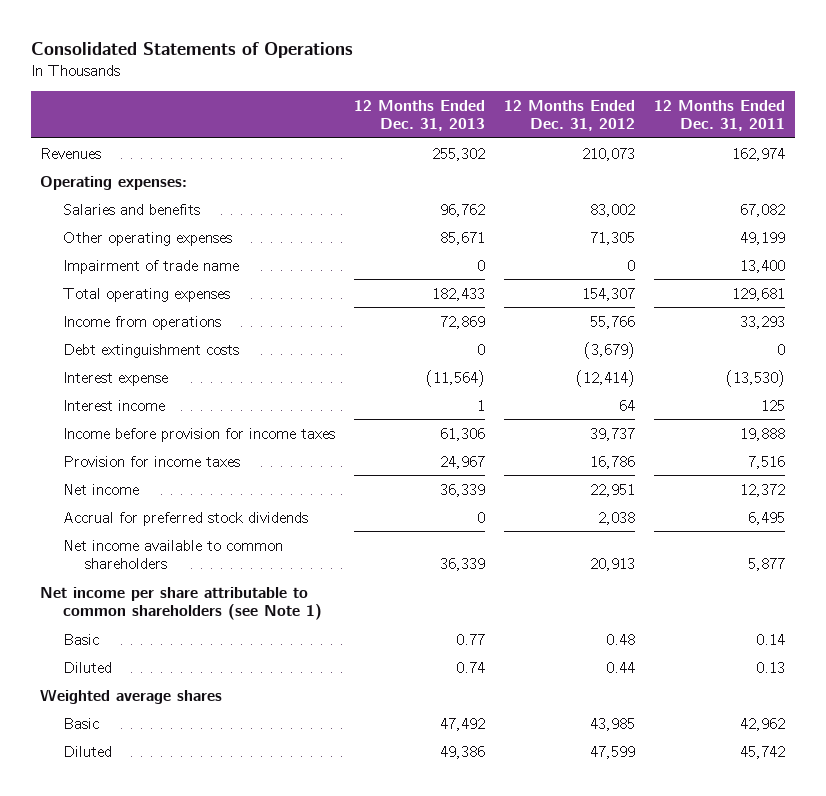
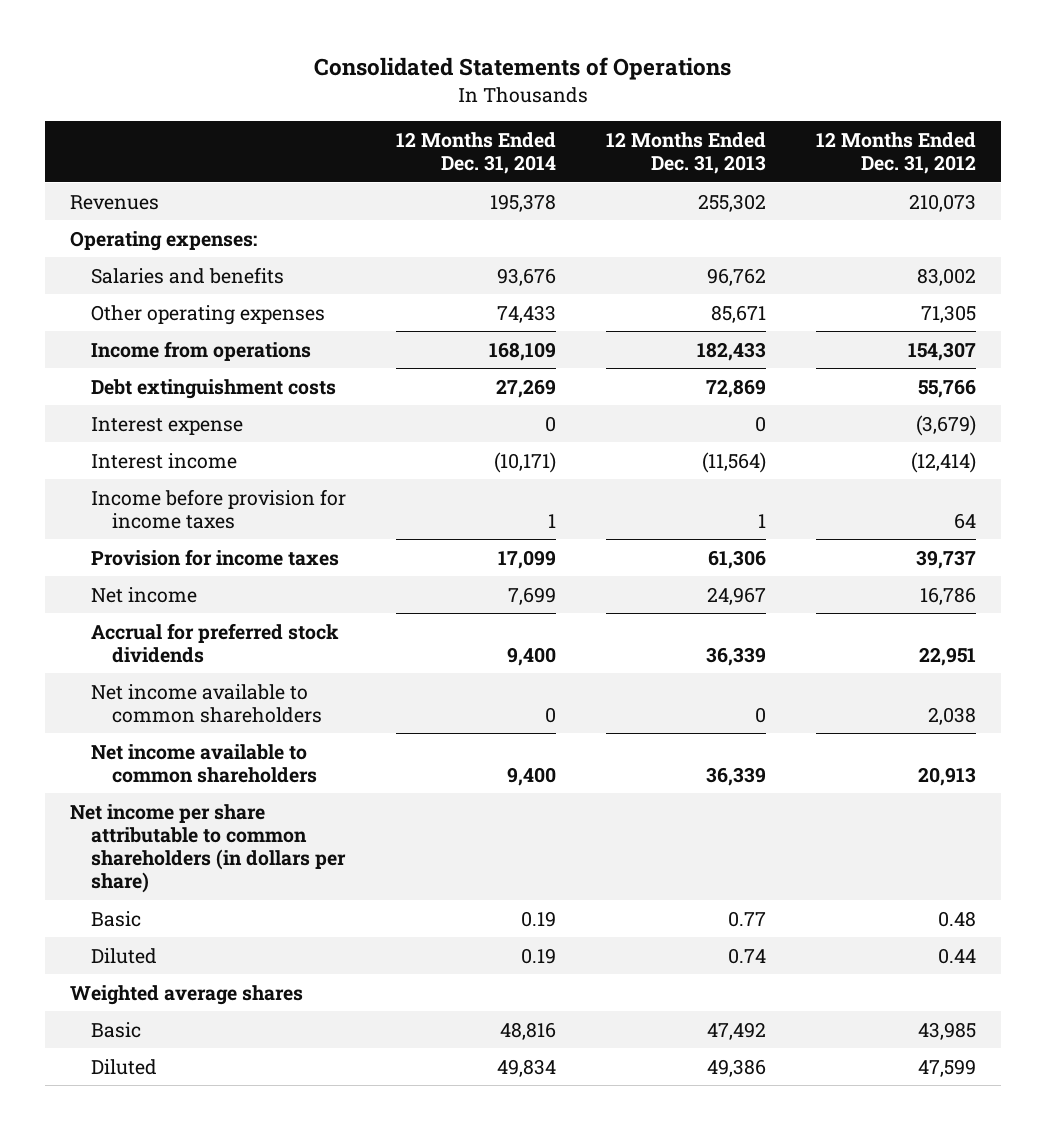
[654,99,786,131] 12 Months Ended Dec. 31, 2011 -> none
none -> [395,131,556,175] 12 Months Ended Dec. 31, 2014
[62,259,239,274] Impairment of trade name -> none
[62,287,230,302] Total operating expenses -> [90,340,311,361] Income from operations
[62,315,221,330] Income from operations -> [90,378,336,399] Debt extinguishment costs
[62,343,239,358] Debt extinguishment costs -> [90,416,243,435] Interest expense
[62,371,168,386] Interest expense -> [90,452,237,469] Interest income
[62,399,165,411] Interest income -> [90,488,346,529] Income before provision for income taxes
[62,427,335,442] Income before provision for income taxes -> [90,548,339,566] Provision for income taxes
[62,455,240,467] Provision for income taxes -> [90,586,197,603] Net income
[62,483,139,495] Net income -> [90,622,339,663] Accrual for preferred stock dividends
[62,511,308,526] Accrual for preferred stock dividends -> [90,683,322,723] Net income available to common shareholders
[40,586,322,621] Net income per share attributable to common shareholders (see Note 1) -> [69,803,346,894] Net income per share attributable to common shareholders (in dollars per share)

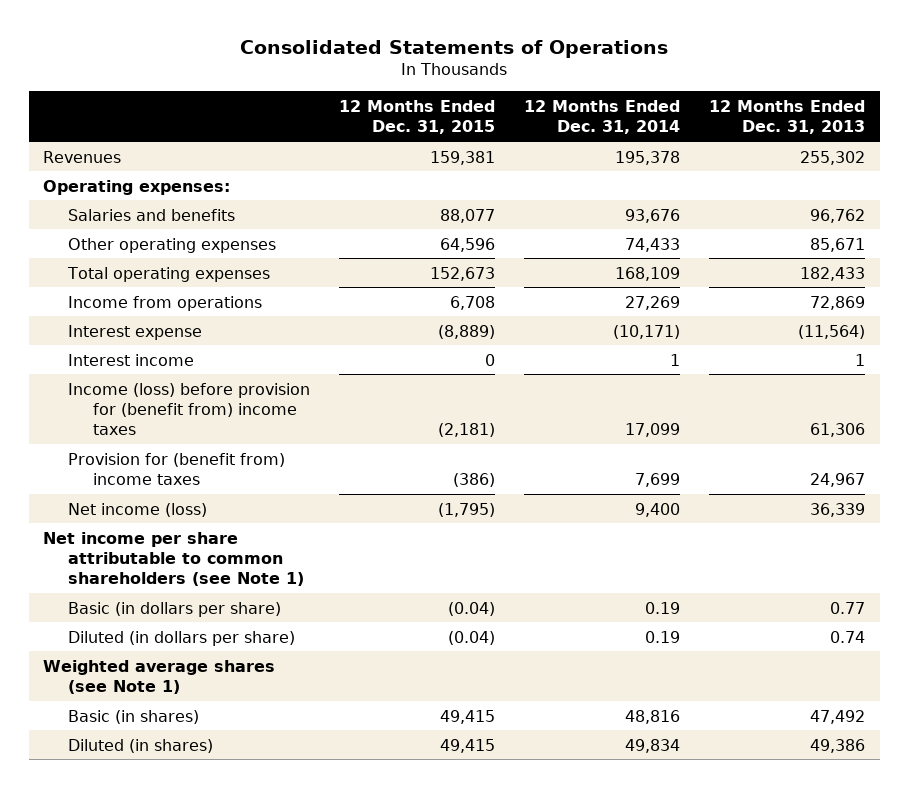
[815,131,976,175] 12 Months Ended Dec. 31, 2012 -> none
none -> [339,99,496,135] 12 Months Ended Dec. 31, 2015
[90,378,336,399] Debt extinguishment costs -> none
[90,488,346,529] Income before provision for income taxes -> none
[90,683,322,723] Net income available to common shareholders -> none
[90,743,317,783] Net income available to common shareholders -> none
none -> [67,266,271,282] Total operating expenses
[488,341,556,361] 168,109 -> [625,295,681,310] 27,269
[696,341,766,361] 182,433 -> [810,295,866,310] 72,869
[544,415,556,432] 0 -> [613,324,681,339] (10,171)
[754,415,766,432] 0 -> [798,324,866,339] (11,564)
[493,451,556,473] (10,171) -> [670,353,681,366] 1
[701,451,766,473] (11,564) -> [855,353,866,366] 1
[90,548,339,566] Provision for income taxes -> [68,382,311,436] Income (loss) before provision for (benefit from) income taxes
[90,586,197,603] Net income -> [68,452,286,485] Provision for (benefit from) income taxes
[90,622,339,663] Accrual for preferred stock dividends -> [68,502,208,517] Net income (loss)
[69,803,346,894] Net income per share attributable to common shareholders (in dollars per share) -> [43,531,305,587] Net income per share attributable to common shareholders (see Note 1)
[90,910,141,927] Basic -> [68,601,282,617] Basic (in dollars per share)
[90,947,157,964] Diluted -> [68,630,296,646] Diluted (in dollars per share)
[69,984,303,1005] Weighted average shares -> [43,659,276,694] Weighted average shares (see Note 1)
[90,1021,141,1038] Basic -> [68,709,200,724] Basic (in shares)
[90,1058,157,1075] Diluted -> [68,738,214,753] Diluted (in shares)

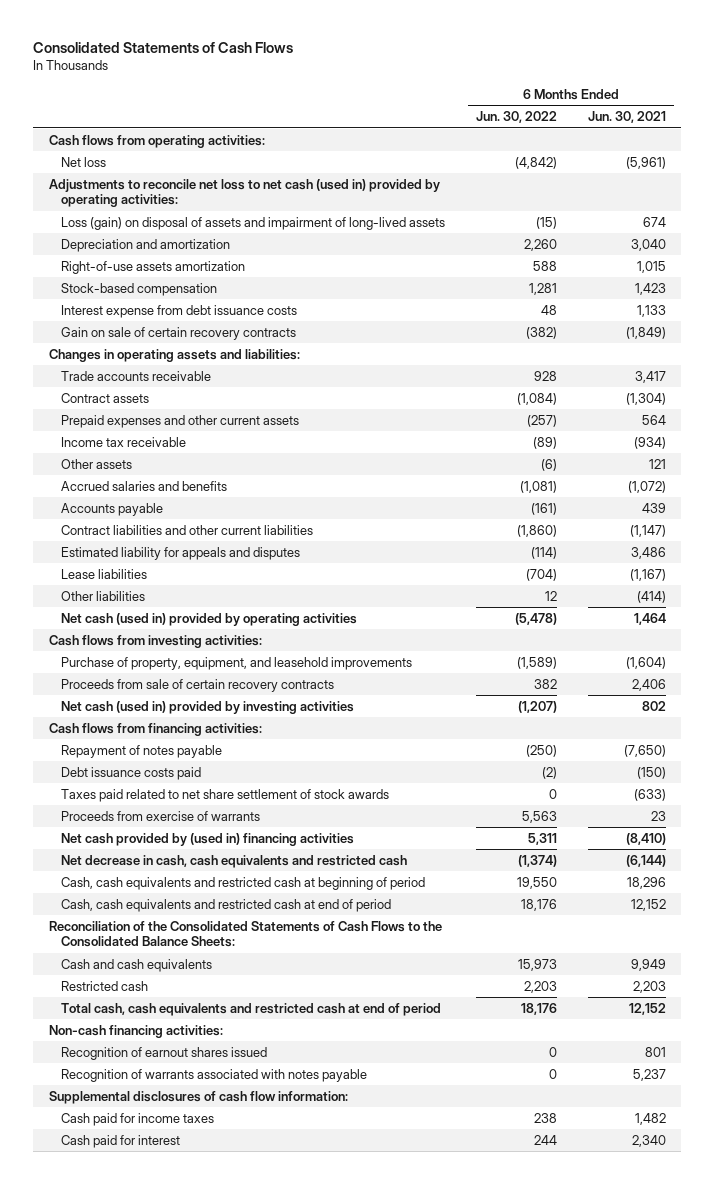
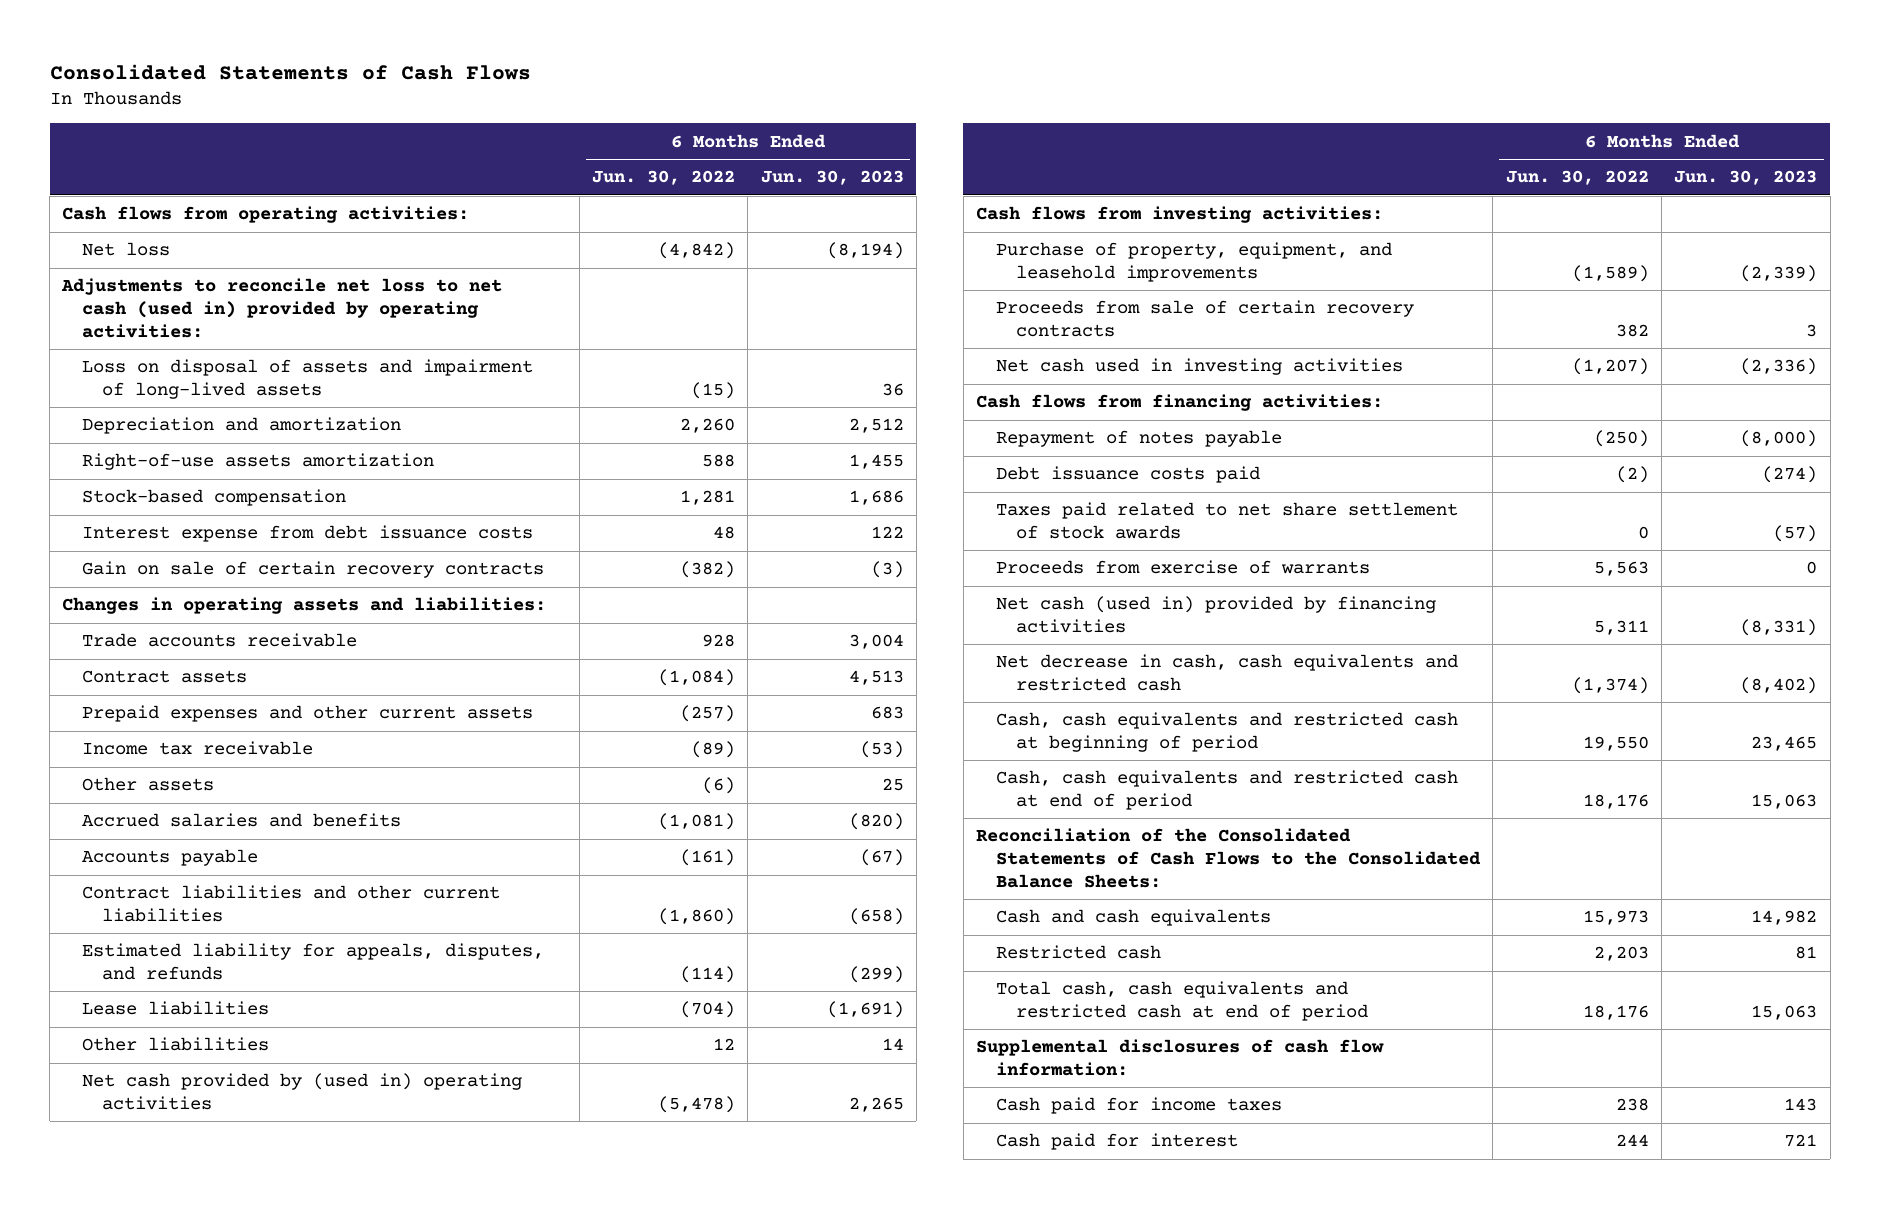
[588,111,667,124] Jun. 30, 2021 -> none
none -> [760,170,904,186] Jun. 30, 2023
[61,216,446,230] Loss (gain) on disposal of assets and impairment of long-lived assets -> [82,359,534,399] Loss on disposal of assets and impairment of long-lived assets
[61,546,301,560] Estimated liability for appeals and disputes -> [82,943,545,980] Estimated liability for appeals, disputes, and refunds
[61,612,358,626] Net cash (used in) provided by operating activities -> [82,1073,523,1110] Net cash provided by (used in) operating activities
[61,700,355,714] Net cash (used in) provided by investing activities -> [996,358,1404,376] Net cash used in investing activities
[61,832,355,846] Net cash provided by (used in) financing activities -> [996,596,1437,633] Net cash (used in) provided by financing activities
[48,1024,223,1038] Non-cash financing activities: -> none
[61,1046,268,1060] Recognition of earnout shares issued -> none
[61,1068,368,1082] Recognition of warrants associated with notes payable -> none

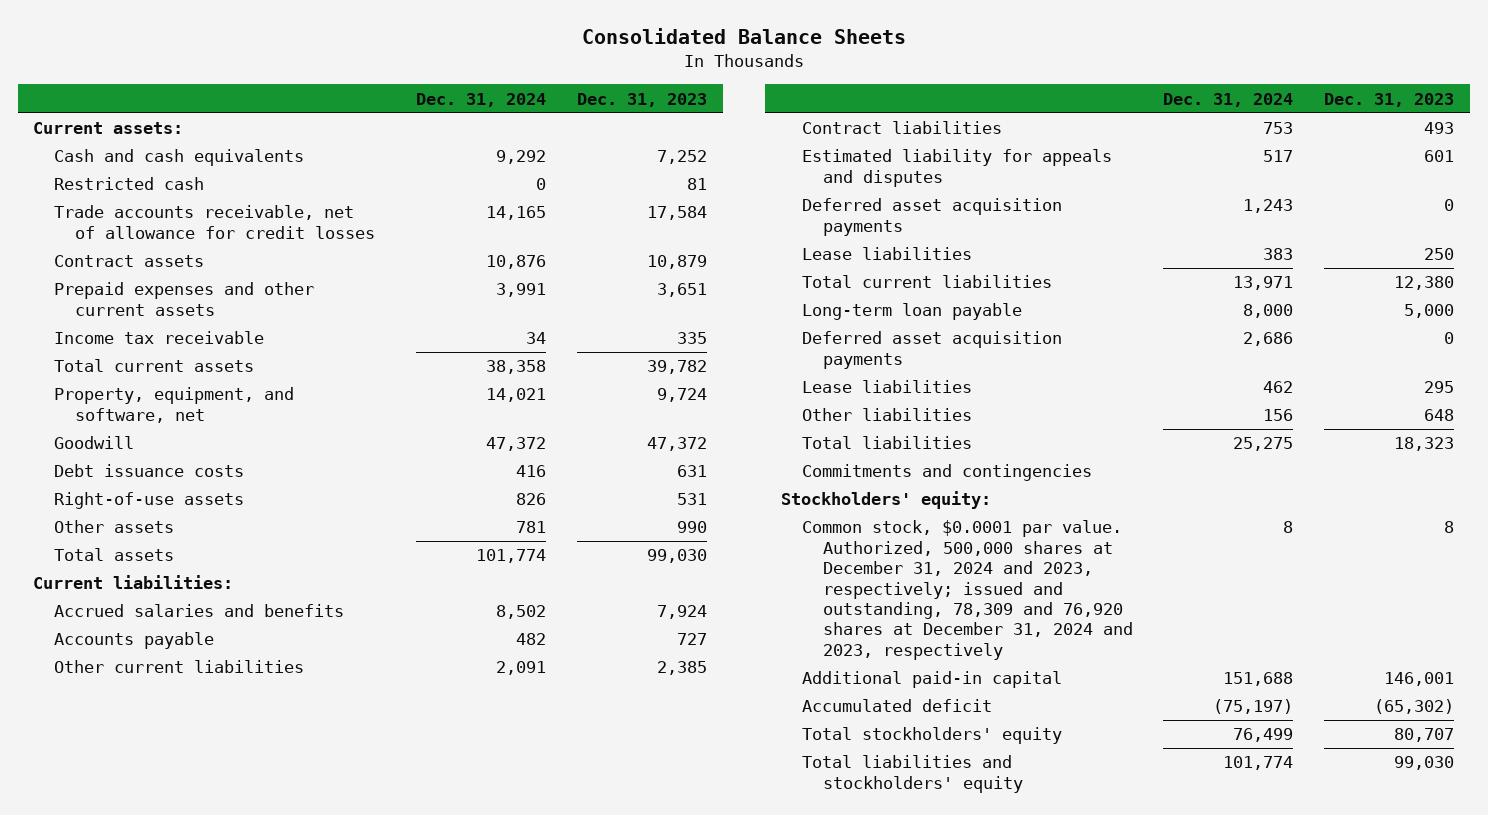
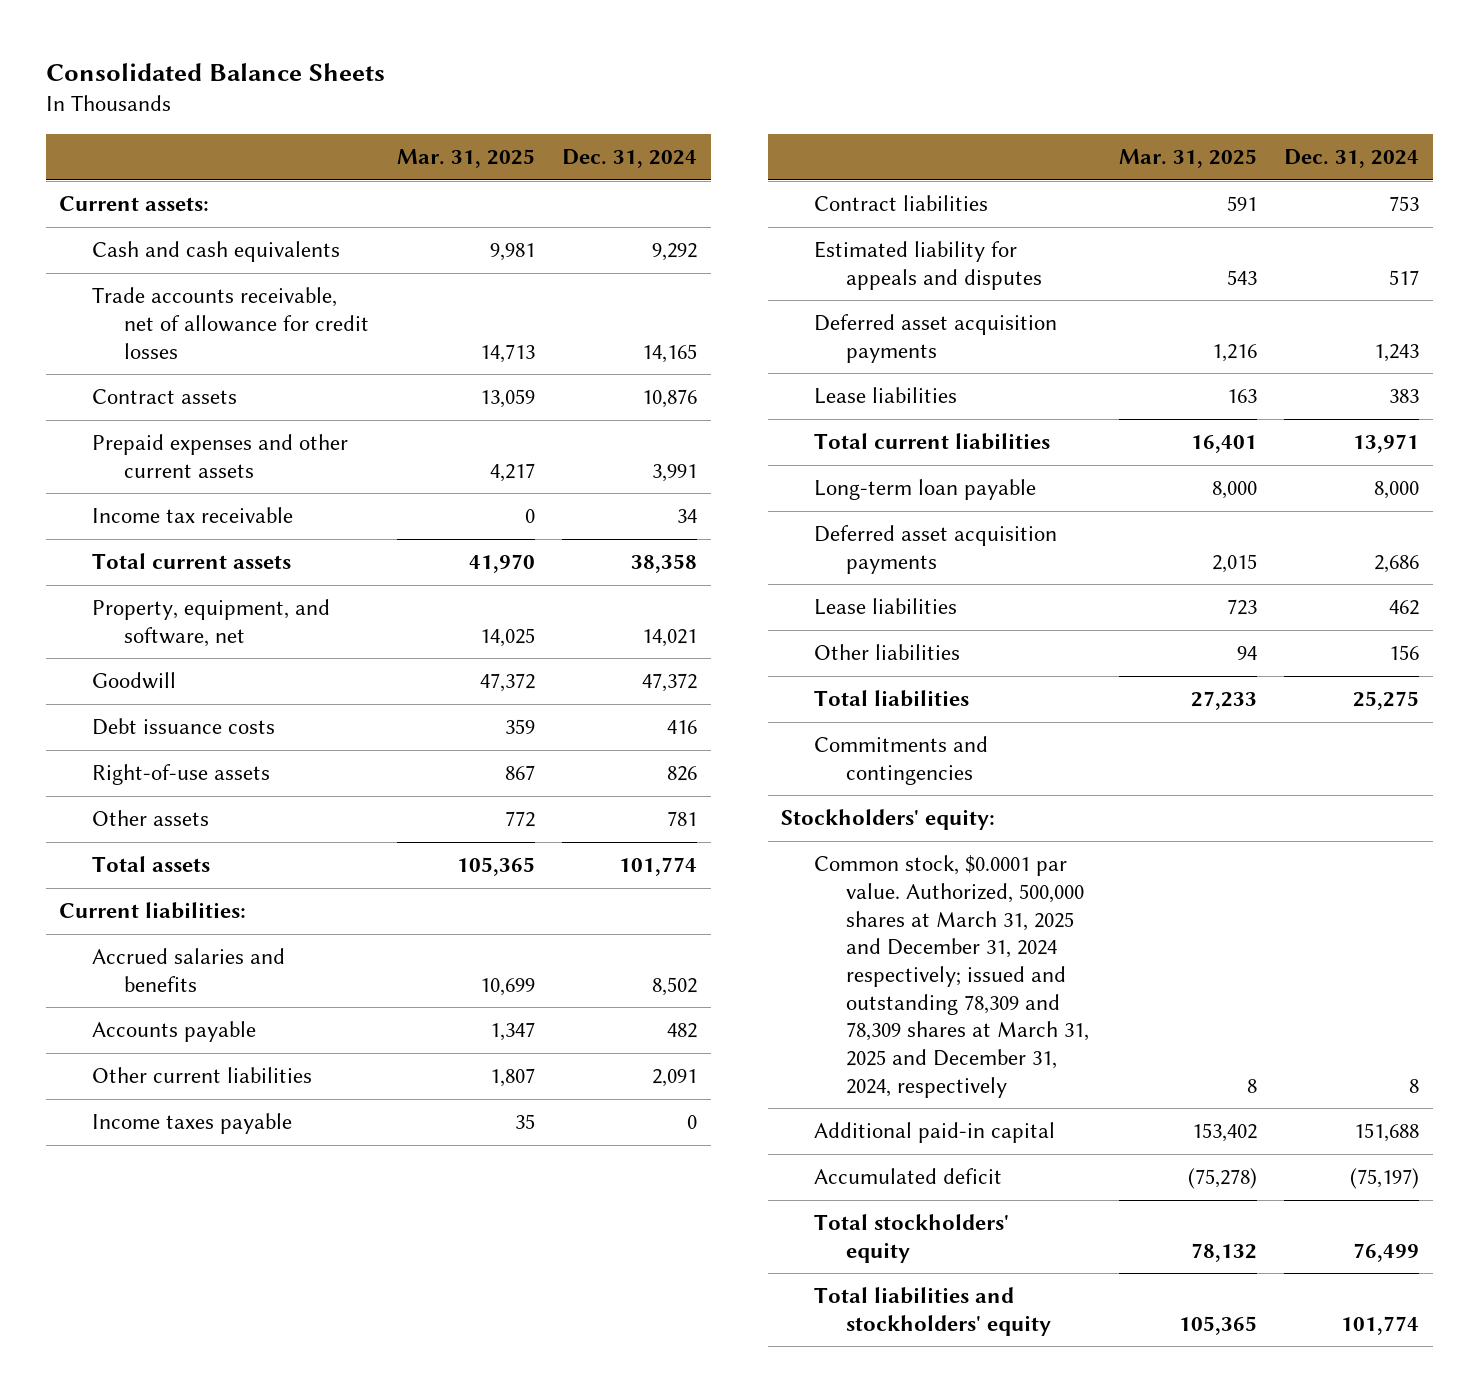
[577,92,708,107] Dec. 31, 2023 -> none
none -> [396,149,535,169] Mar. 31, 2025
[54,177,205,191] Restricted cash -> none
none -> [91,1113,292,1135] Income taxes payable
[801,520,1133,660] Common stock, $0.0001 par value. Authorized, 500,000 shares at December 31, 2024 and 2023, respectively; issued and outstanding, 78,309 and 76,920 shares at December 31, 2024 and 2023, respectively -> [813,855,1090,1098] Common stock, $0.0001 par value. Authorized, 500,000 shares at March 31, 2025 and December 31, 2024 respectively; issued and outstanding 78,309 and 78,309 shares at March 31, 2025 and December 31, 2024, respectively

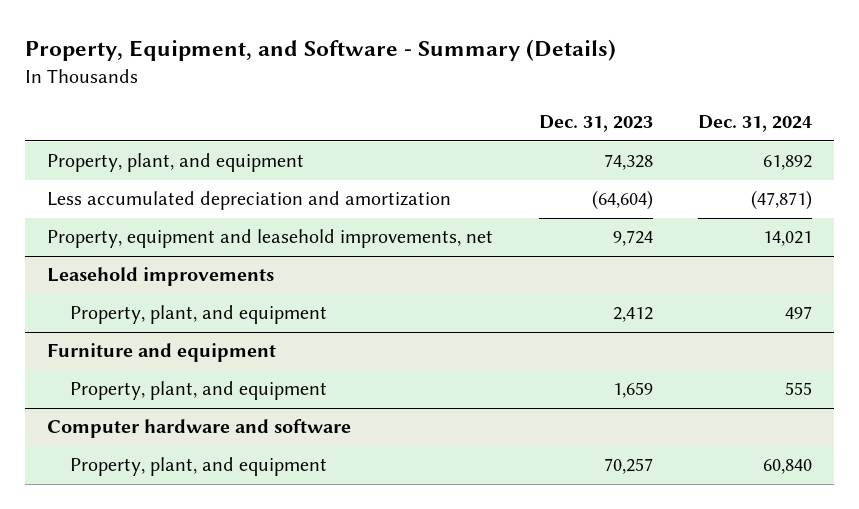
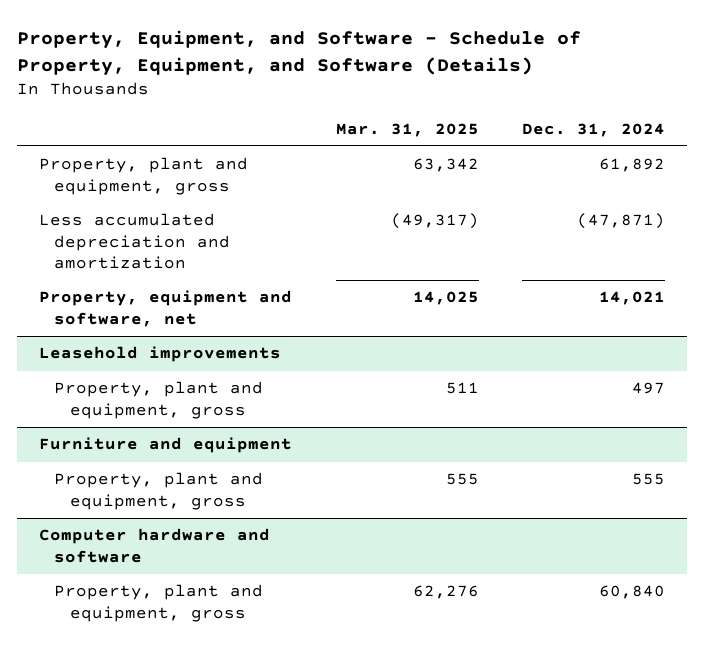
[24,38,616,61] Property, Equipment, and Software - Summary (Details) -> [16,29,581,76] Property, Equipment, and Software - Schedule of Property, Equipment, and Software (Details)
[538,115,653,133] Dec. 31, 2023 -> none
none -> [335,122,479,137] Mar. 31, 2025
[47,153,305,173] Property, plant, and equipment -> [38,157,248,195] Property, plant and equipment, gross
[47,229,494,249] Property, equipment and leasehold improvements, net -> [38,290,292,327] Property, equipment and software, net
[69,305,327,325] Property, plant, and equipment -> [54,381,264,419] Property, plant and equipment, gross
[69,381,327,401] Property, plant, and equipment -> [54,472,264,510] Property, plant and equipment, gross
[69,457,327,477] Property, plant, and equipment -> [54,584,264,622] Property, plant and equipment, gross

